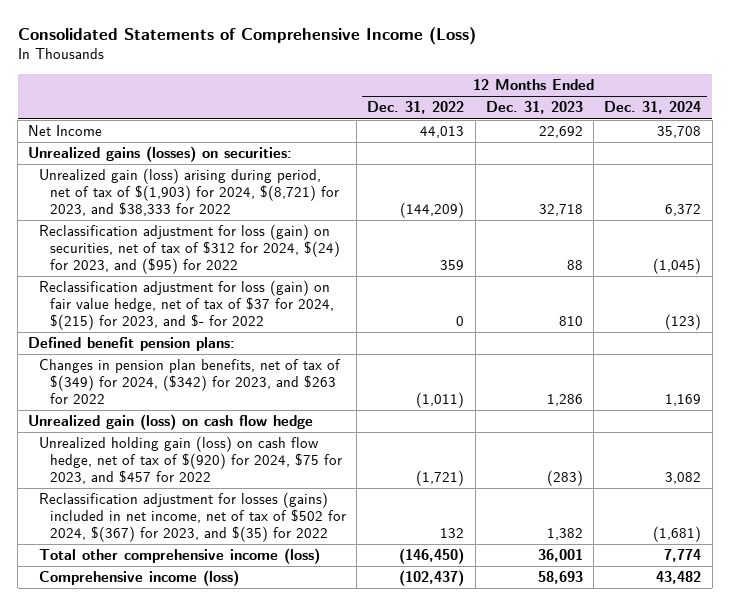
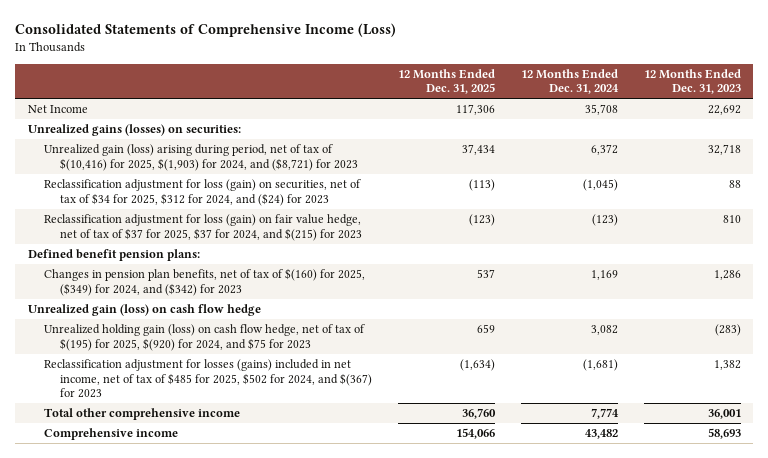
[367,101,465,115] Dec. 31, 2022 -> none
none -> [397,68,495,95] 12 Months Ended Dec. 31, 2025
[39,168,339,216] Unrealized gain (loss) arising during period, net of tax of $(1,903) for 2024, $(8,721) for 2023, and $38,333 for 2022 -> [43,144,358,171] Unrealized gain (loss) arising during period, net of tax of $(10,416) for 2025, $(1,903) for 2024, and ($8,721) for 2023
[39,224,340,274] Reclassification adjustment for loss (gain) on securities, net of tax of $312 for 2024, $(24) for 2023, and ($95) for 2022 -> [43,179,361,206] Reclassification adjustment for loss (gain) on securities, net of tax of $34 for 2025, $312 for 2024, and ($24) for 2023
[39,280,334,330] Reclassification adjustment for loss (gain) on fair value hedge, net of tax of $37 for 2024, $(215) for 2023, and $- for 2022 -> [43,214,362,241] Reclassification adjustment for loss (gain) on fair value hedge, net of tax of $37 for 2025, $37 for 2024, and $(215) for 2023
[39,359,342,404] Changes in pension plan benefits, net of tax of $(349) for 2024, ($342) for 2023, and $263 for 2022 -> [43,268,365,296] Changes in pension plan benefits, net of tax of $(160) for 2025, ($349) for 2024, and ($342) for 2023
[39,436,342,484] Unrealized holding gain (loss) on cash flow hedge, net of tax of $(920) for 2024, $75 for 2023, and $457 for 2022 -> [43,324,365,351] Unrealized holding gain (loss) on cash flow hedge, net of tax of $(195) for 2025, $(920) for 2024, and $75 for 2023
[39,492,346,542] Reclassification adjustment for losses (gains) included in net income, net of tax of $502 for 2024, $(367) for 2023, and $(35) for 2022 -> [43,359,372,399] Reclassification adjustment for losses (gains) included in net income, net of tax of $485 for 2025, $502 for 2024, and $(367) for 2023
[39,548,321,565] Total other comprehensive income (loss) -> [43,408,240,421] Total other comprehensive income
[39,570,240,587] Comprehensive income (loss) -> [43,428,178,441] Comprehensive income

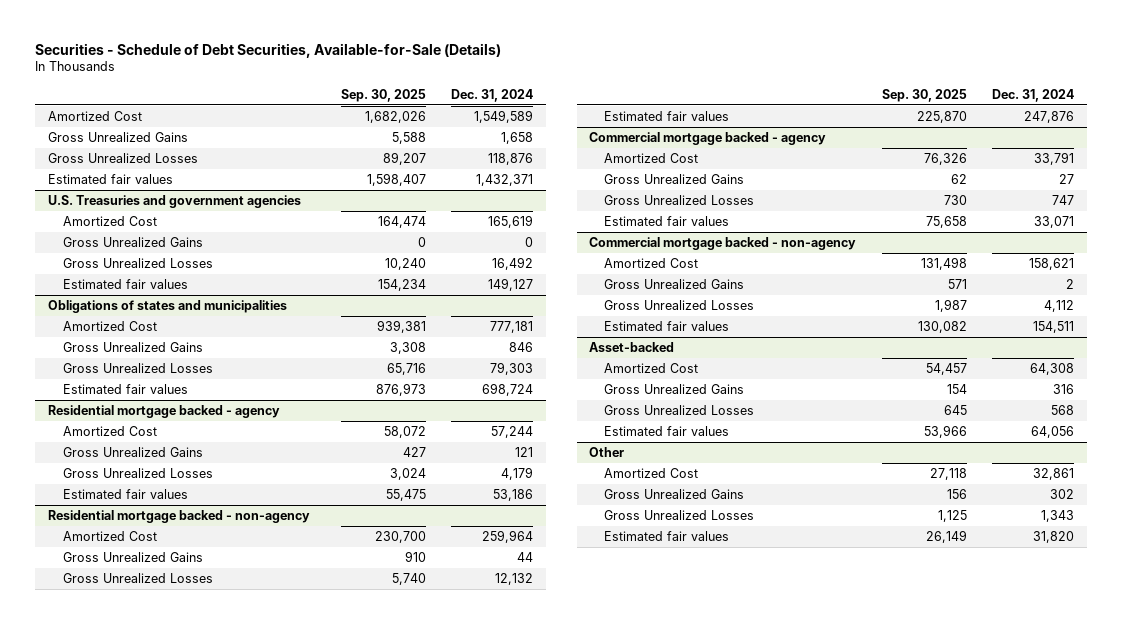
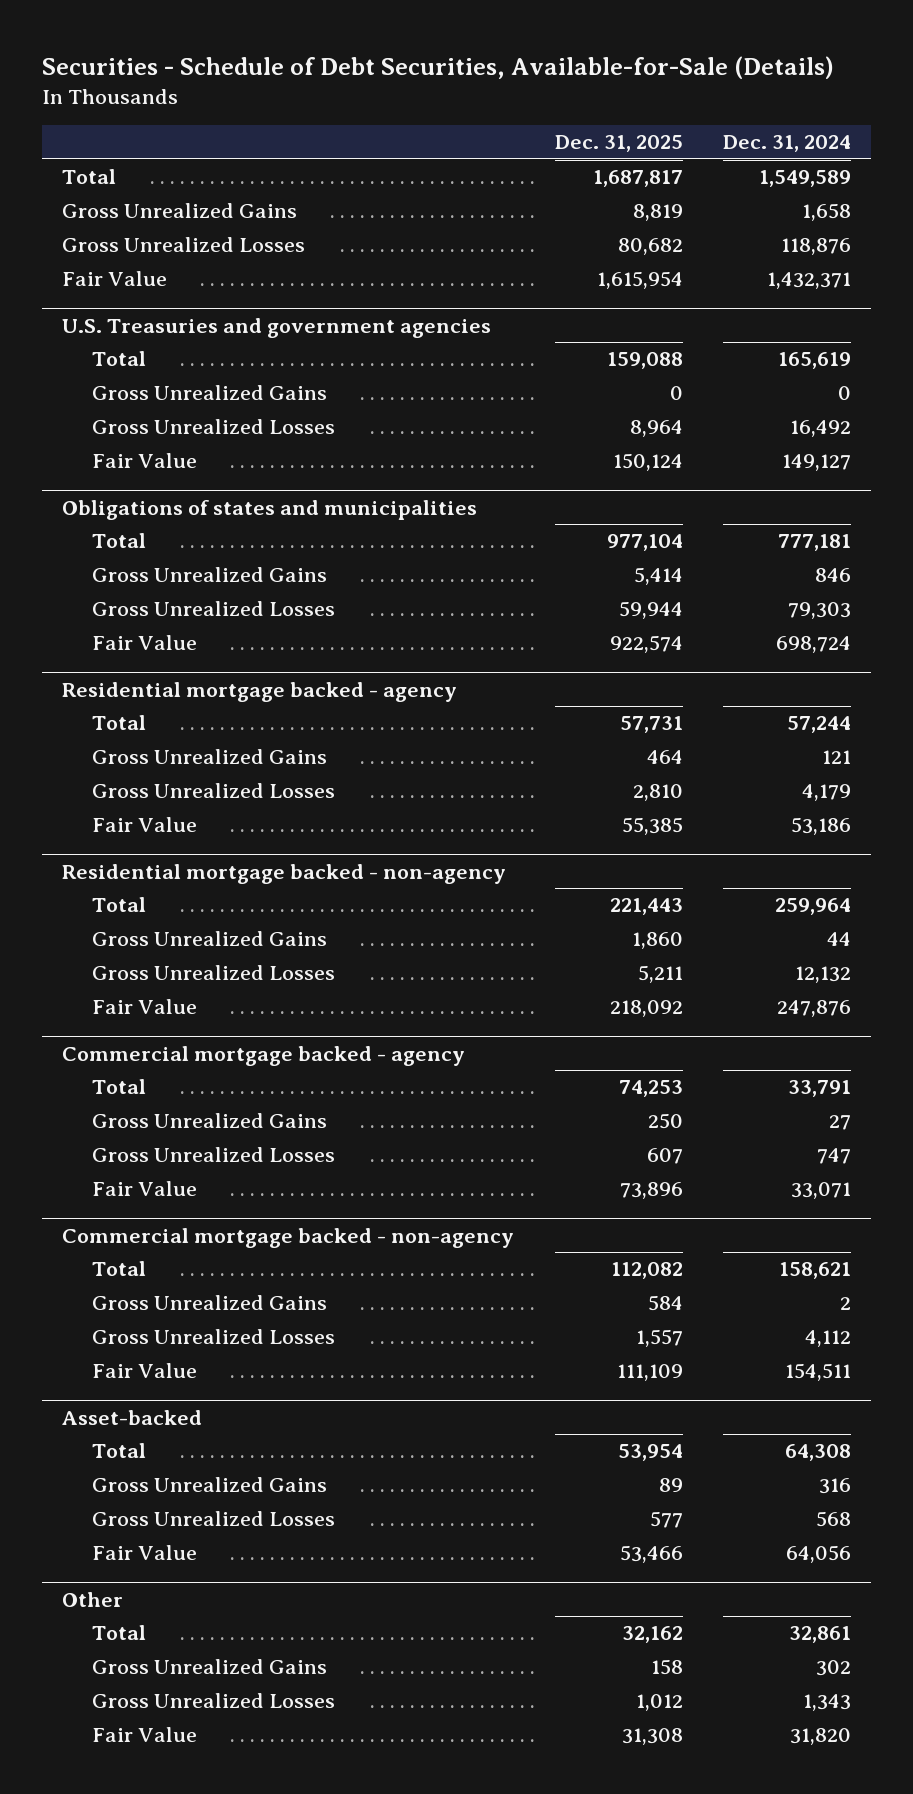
[340,88,426,102] Sep. 30, 2025 -> none
none -> [554,135,683,153] Dec. 31, 2025
[48,111,143,122] Amortized Cost -> [62,169,117,185] Total
[48,174,174,185] Estimated fair values -> [62,271,168,287] Fair Value
[62,216,157,227] Amortized Cost -> [91,351,146,367] Total
[62,279,188,290] Estimated fair values -> [91,453,197,469] Fair Value
[62,321,157,332] Amortized Cost -> [91,533,146,549] Total
[62,384,188,395] Estimated fair values -> [91,635,197,651] Fair Value
[62,426,157,437] Amortized Cost -> [91,715,146,731] Total
[62,489,188,500] Estimated fair values -> [91,817,197,833] Fair Value
[62,531,157,542] Amortized Cost -> [91,897,146,913] Total
[603,111,729,122] Estimated fair values -> [91,999,197,1015] Fair Value
[603,153,698,164] Amortized Cost -> [91,1079,146,1095] Total
[603,216,729,227] Estimated fair values -> [91,1181,197,1197] Fair Value
[603,258,698,269] Amortized Cost -> [91,1261,146,1277] Total
[603,321,729,332] Estimated fair values -> [91,1363,197,1379] Fair Value
[603,363,698,374] Amortized Cost -> [91,1443,146,1459] Total
[603,426,729,437] Estimated fair values -> [91,1545,197,1561] Fair Value
[603,468,698,479] Amortized Cost -> [91,1625,146,1641] Total
[603,531,729,542] Estimated fair values -> [91,1727,197,1743] Fair Value

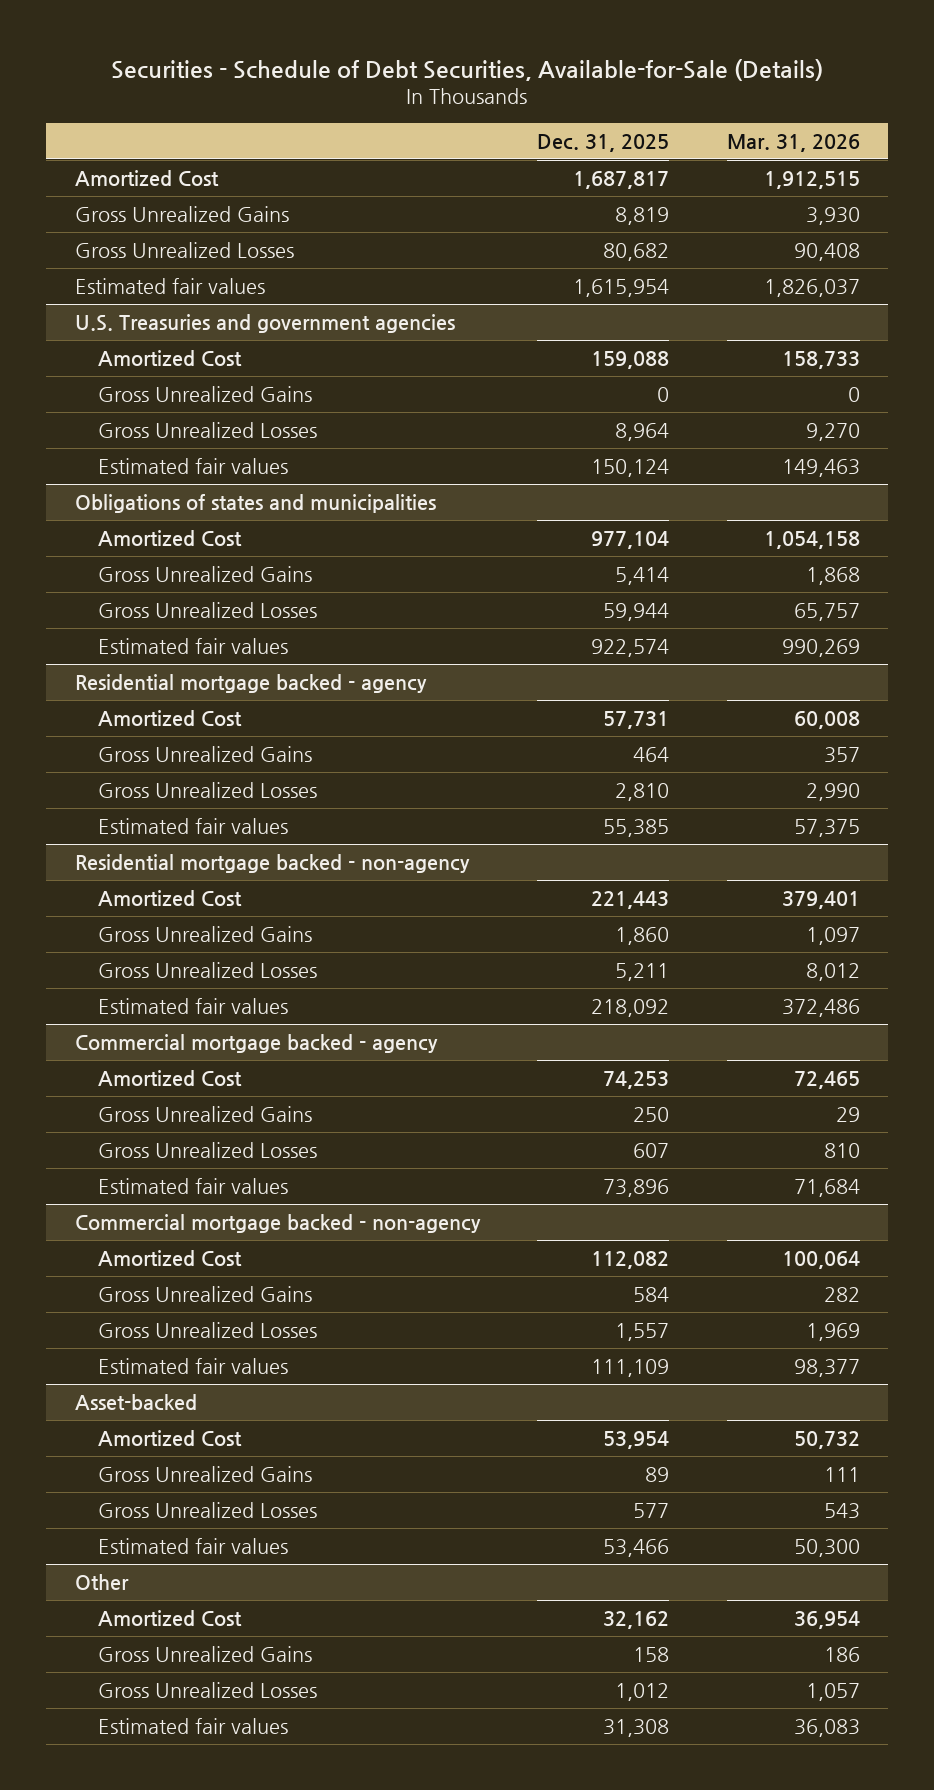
[723,135,852,153] Dec. 31, 2024 -> none
none -> [726,133,860,152] Mar. 31, 2026
[62,169,117,185] Total -> [74,169,219,186] Amortized Cost
[62,271,168,287] Fair Value -> [74,277,265,294] Estimated fair values
[91,351,146,367] Total -> [97,349,242,366] Amortized Cost
[91,453,197,469] Fair Value -> [97,457,288,474] Estimated fair values
[91,533,146,549] Total -> [97,529,242,546] Amortized Cost
[91,635,197,651] Fair Value -> [97,637,288,654] Estimated fair values
[91,715,146,731] Total -> [97,709,242,726] Amortized Cost
[91,817,197,833] Fair Value -> [97,817,288,834] Estimated fair values
[91,897,146,913] Total -> [97,889,242,906] Amortized Cost
[91,999,197,1015] Fair Value -> [97,997,288,1014] Estimated fair values
[91,1079,146,1095] Total -> [97,1069,242,1086] Amortized Cost
[91,1181,197,1197] Fair Value -> [97,1177,288,1194] Estimated fair values
[91,1261,146,1277] Total -> [97,1249,242,1266] Amortized Cost
[91,1363,197,1379] Fair Value -> [97,1357,288,1374] Estimated fair values
[91,1443,146,1459] Total -> [97,1429,242,1446] Amortized Cost
[91,1545,197,1561] Fair Value -> [97,1537,288,1554] Estimated fair values
[91,1625,146,1641] Total -> [97,1609,242,1626] Amortized Cost
[91,1727,197,1743] Fair Value -> [97,1717,288,1734] Estimated fair values

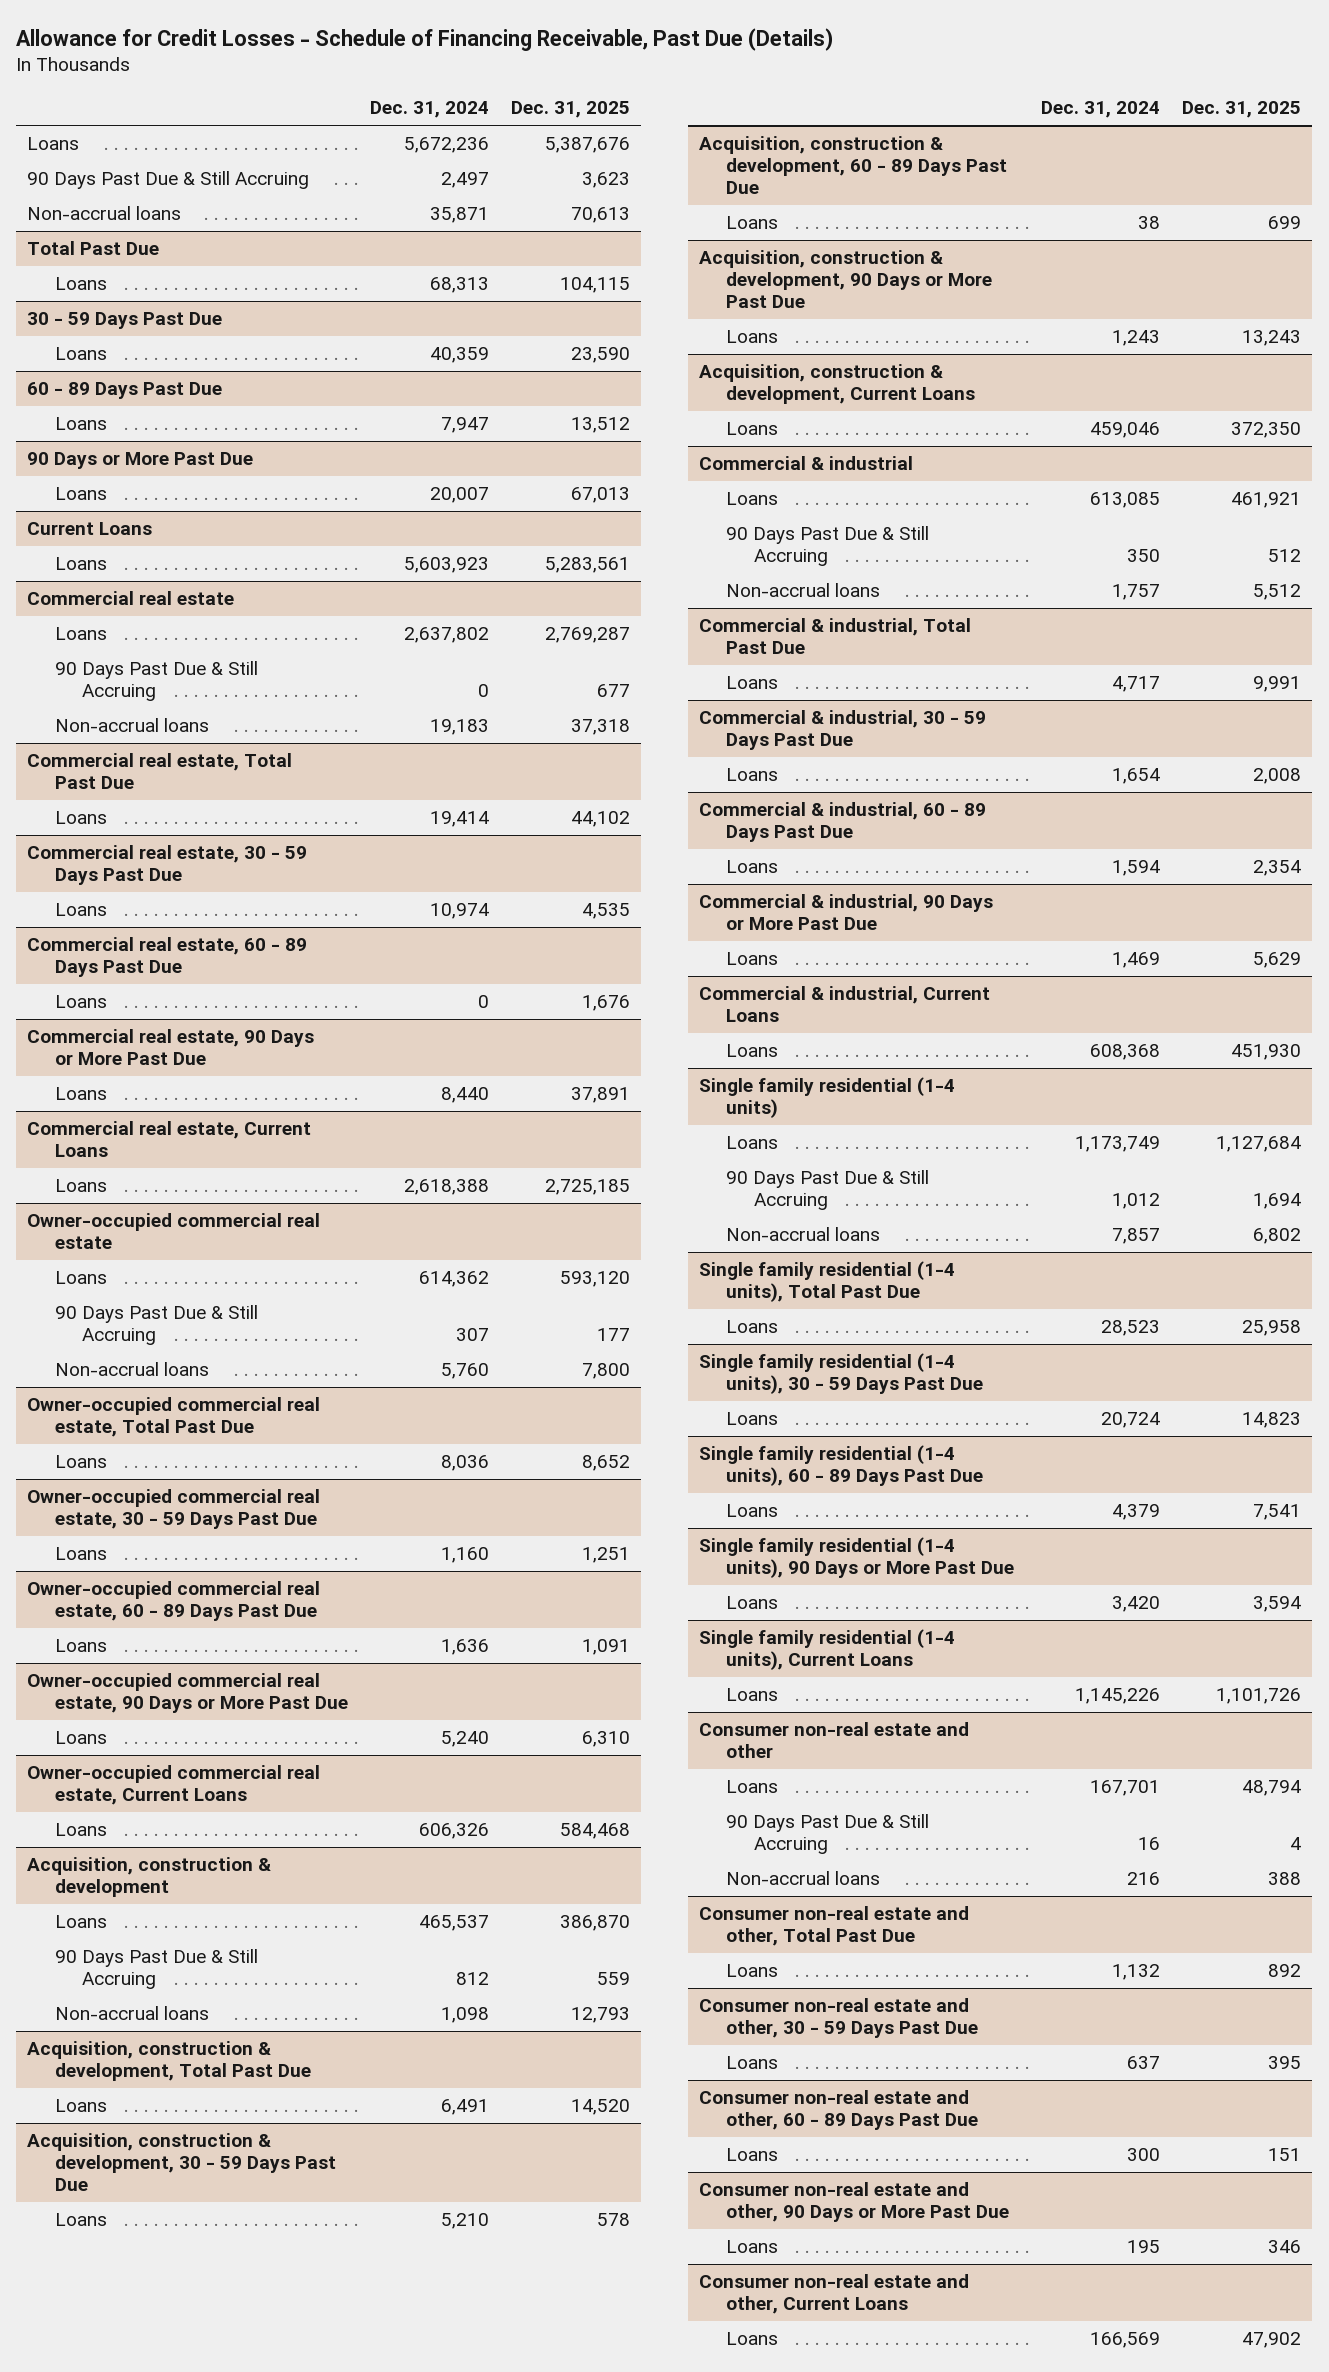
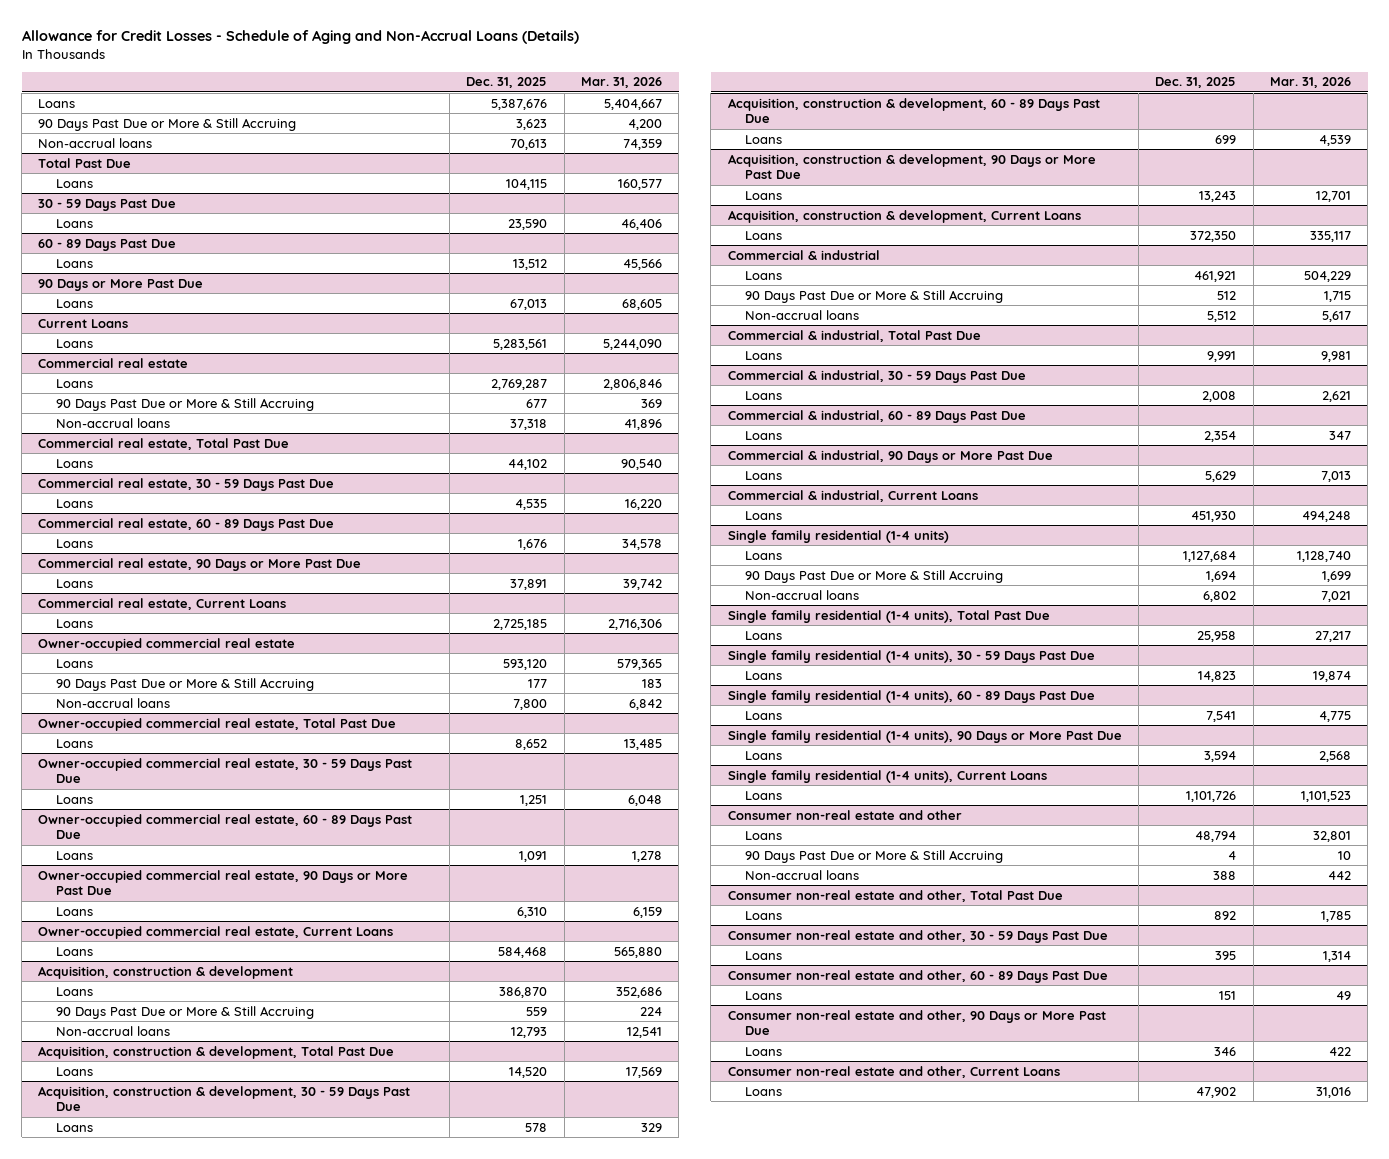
[16,27,834,51] Allowance for Credit Losses - Schedule of Financing Receivable, Past Due (Details) -> [21,30,579,45] Allowance for Credit Losses - Schedule of Aging and Non-Accrual Loans (Details)
[369,101,489,119] Dec. 31, 2024 -> none
none -> [580,77,662,89] Mar. 31, 2026
[27,171,310,190] 90 Days Past Due & Still Accruing -> [38,117,297,131] 90 Days Past Due or More & Still Accruing
[54,661,258,702] 90 Days Past Due & Still Accruing -> [56,397,315,411] 90 Days Past Due or More & Still Accruing
[54,1305,258,1346] 90 Days Past Due & Still Accruing -> [56,677,315,691] 90 Days Past Due or More & Still Accruing
[54,1949,258,1990] 90 Days Past Due & Still Accruing -> [56,1005,315,1019] 90 Days Past Due or More & Still Accruing
[726,526,930,567] 90 Days Past Due & Still Accruing -> [745,289,1004,303] 90 Days Past Due or More & Still Accruing
[726,1170,930,1211] 90 Days Past Due & Still Accruing -> [745,569,1004,583] 90 Days Past Due or More & Still Accruing
[726,1814,930,1855] 90 Days Past Due & Still Accruing -> [745,849,1004,863] 90 Days Past Due or More & Still Accruing

